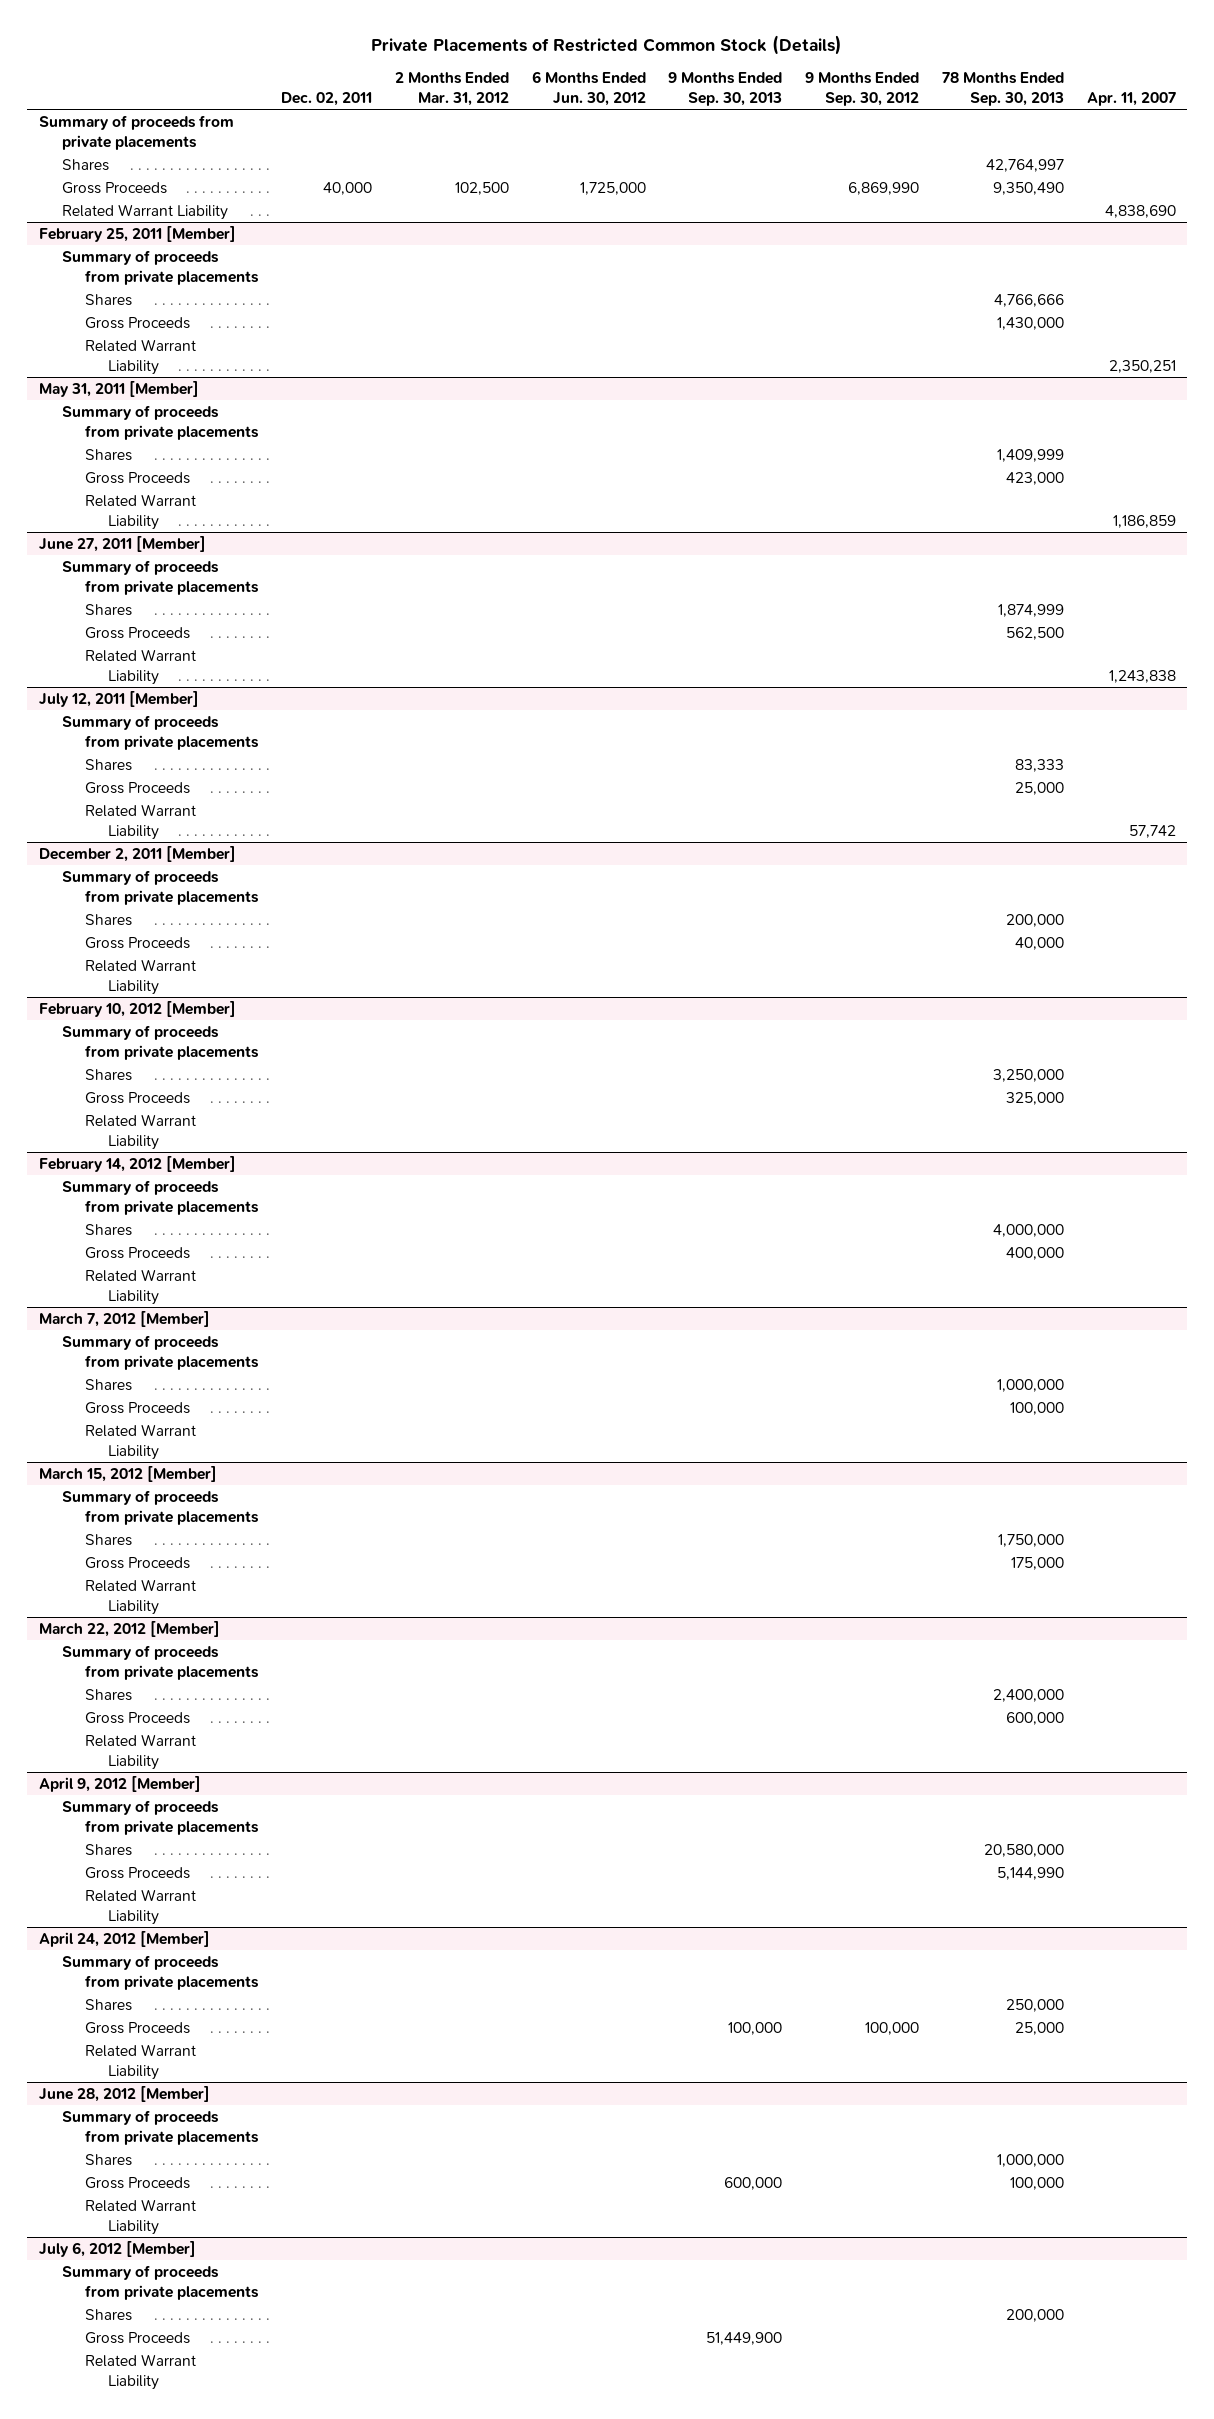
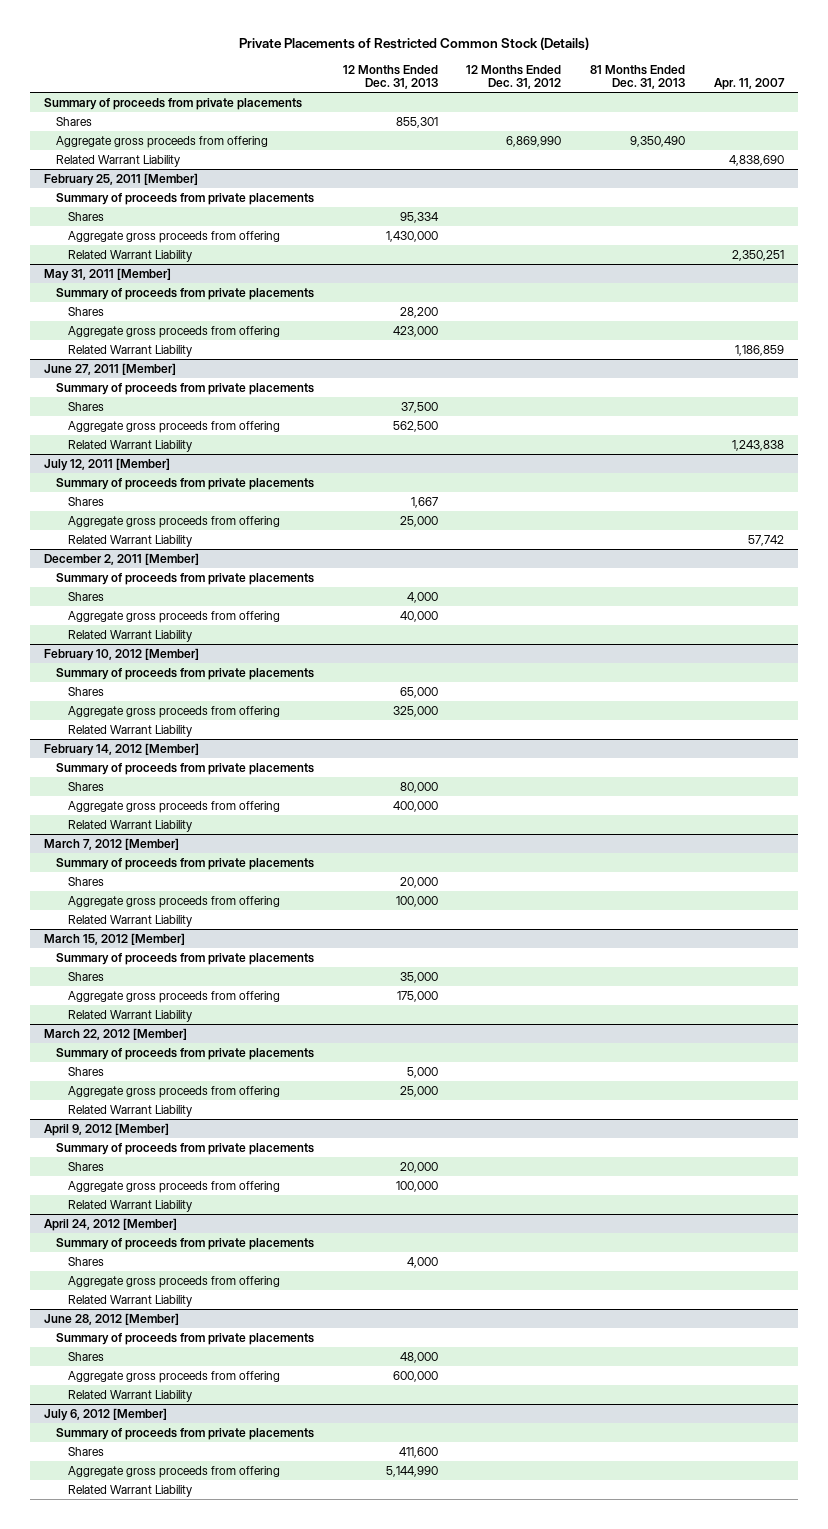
[280,91,372,106] Dec. 02, 2011 -> none
[394,72,509,106] 2 Months Ended Mar. 31, 2012 -> none
[531,71,646,106] 6 Months Ended Jun. 30, 2012 -> none
[668,72,783,106] 9 Months Ended Sep. 30, 2013 -> none
[805,72,920,106] 9 Months Ended Sep. 30, 2012 -> none
[941,72,1064,106] 78 Months Ended Sep. 30, 2013 -> none
none -> [342,64,438,90] 12 Months Ended Dec. 31, 2013
none -> [466,64,562,90] 12 Months Ended Dec. 31, 2012
none -> [589,64,685,90] 81 Months Ended Dec. 31, 2013
[61,181,167,194] Gross Proceeds -> [55,135,268,148] Aggregate gross proceeds from offering
[85,316,191,329] Gross Proceeds -> [67,230,280,243] Aggregate gross proceeds from offering
[85,471,191,484] Gross Proceeds -> [67,325,280,338] Aggregate gross proceeds from offering
[85,626,191,639] Gross Proceeds -> [67,420,280,433] Aggregate gross proceeds from offering
[85,781,191,794] Gross Proceeds -> [67,515,280,528] Aggregate gross proceeds from offering
[85,936,191,949] Gross Proceeds -> [67,610,280,623] Aggregate gross proceeds from offering
[85,1091,191,1104] Gross Proceeds -> [67,705,280,718] Aggregate gross proceeds from offering
[85,1246,191,1259] Gross Proceeds -> [67,800,280,813] Aggregate gross proceeds from offering
[85,1401,191,1414] Gross Proceeds -> [67,895,280,908] Aggregate gross proceeds from offering
[85,1556,191,1569] Gross Proceeds -> [67,990,280,1003] Aggregate gross proceeds from offering
[85,1711,191,1724] Gross Proceeds -> [67,1085,280,1098] Aggregate gross proceeds from offering
[85,1866,191,1879] Gross Proceeds -> [67,1180,280,1193] Aggregate gross proceeds from offering
[85,2021,191,2034] Gross Proceeds -> [67,1275,280,1288] Aggregate gross proceeds from offering
[85,2176,191,2189] Gross Proceeds -> [67,1370,280,1383] Aggregate gross proceeds from offering
[85,2331,191,2344] Gross Proceeds -> [67,1465,280,1478] Aggregate gross proceeds from offering

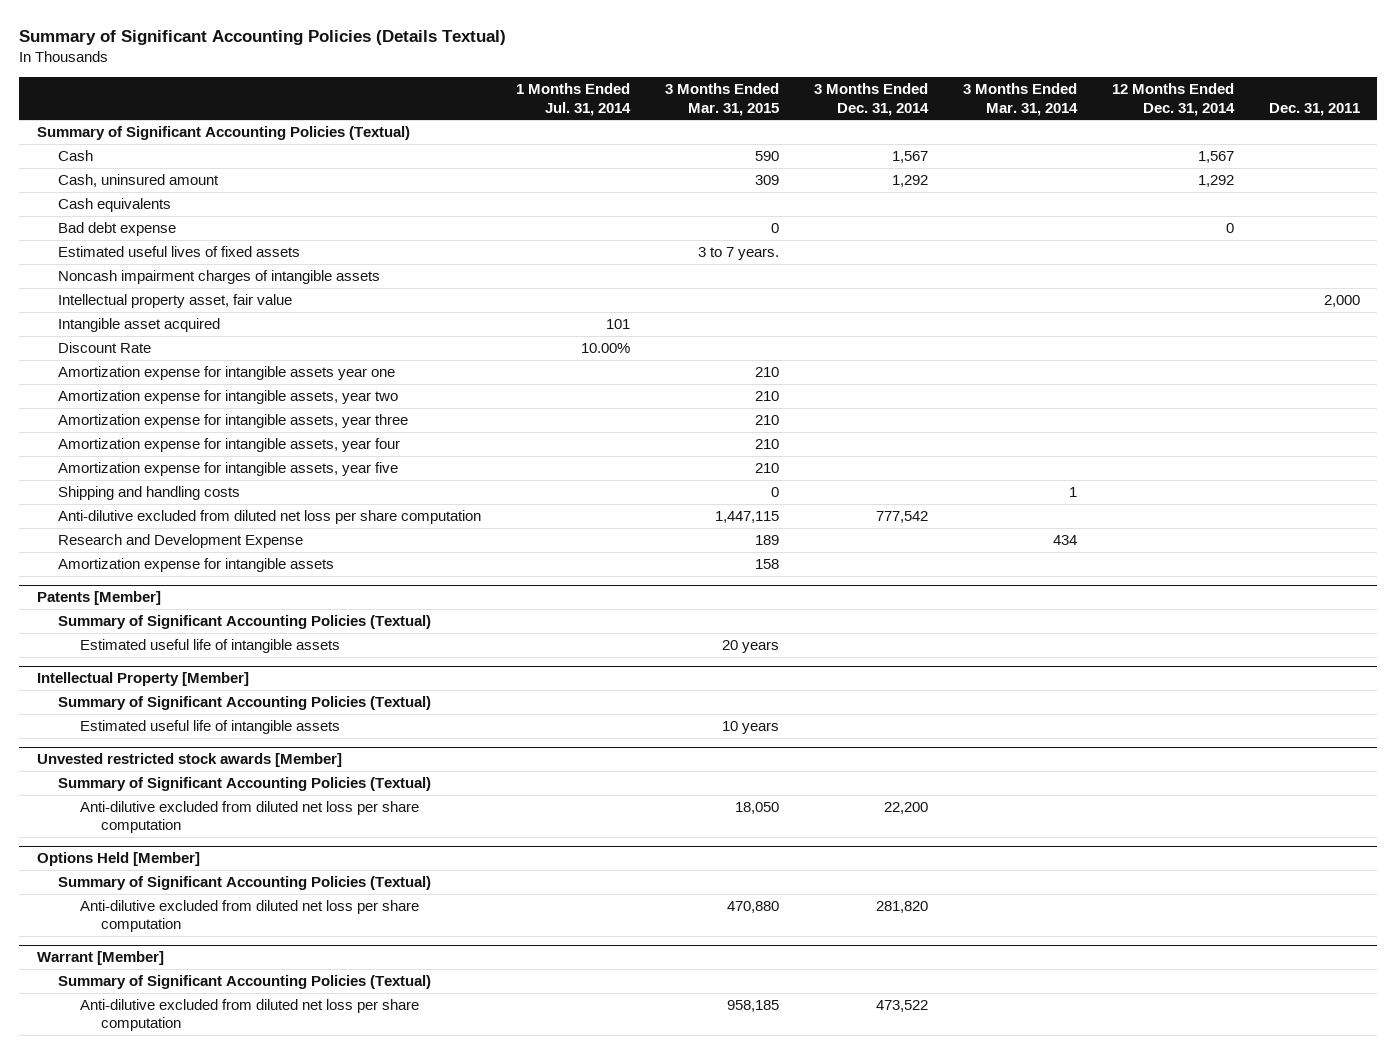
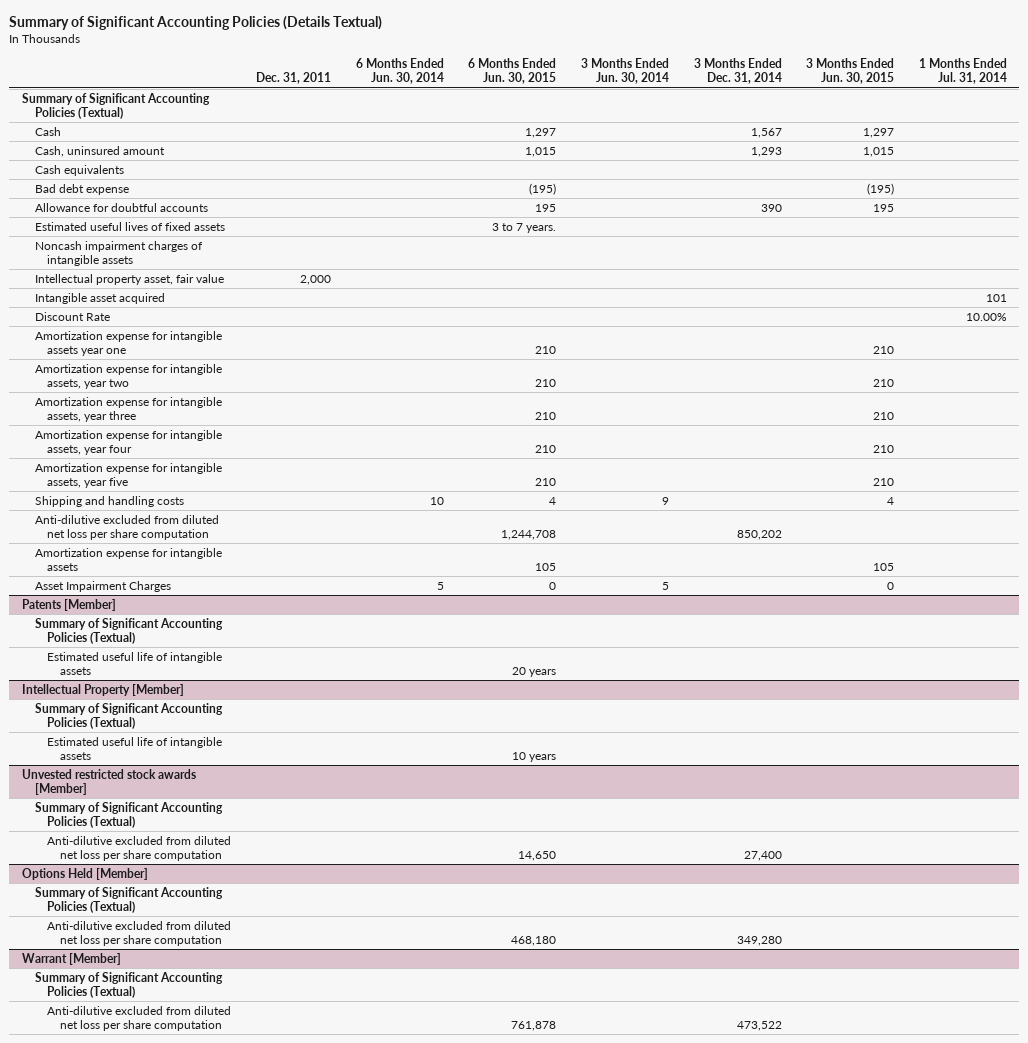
[665,83,780,116] 3 Months Ended Mar. 31, 2015 -> none
[962,83,1078,116] 3 Months Ended Mar. 31, 2014 -> none
[1111,83,1235,116] 12 Months Ended Dec. 31, 2014 -> none
none -> [355,58,444,85] 6 Months Ended Jun. 30, 2014
none -> [468,58,557,85] 6 Months Ended Jun. 30, 2015
none -> [580,58,669,85] 3 Months Ended Jun. 30, 2014
none -> [806,58,895,85] 3 Months Ended Jun. 30, 2015
[891,174,928,187] 1,292 -> [750,146,782,157] 1,293
none -> [34,202,208,212] Allowance for doubtful accounts
[58,533,304,548] Research and Development Expense -> none
[875,510,928,523] 777,542 -> [736,529,782,540] 850,202
none -> [34,580,171,592] Asset Impairment Charges
[883,801,928,814] 22,200 -> [743,850,782,861] 27,400
[875,900,928,913] 281,820 -> [736,935,782,946] 349,280

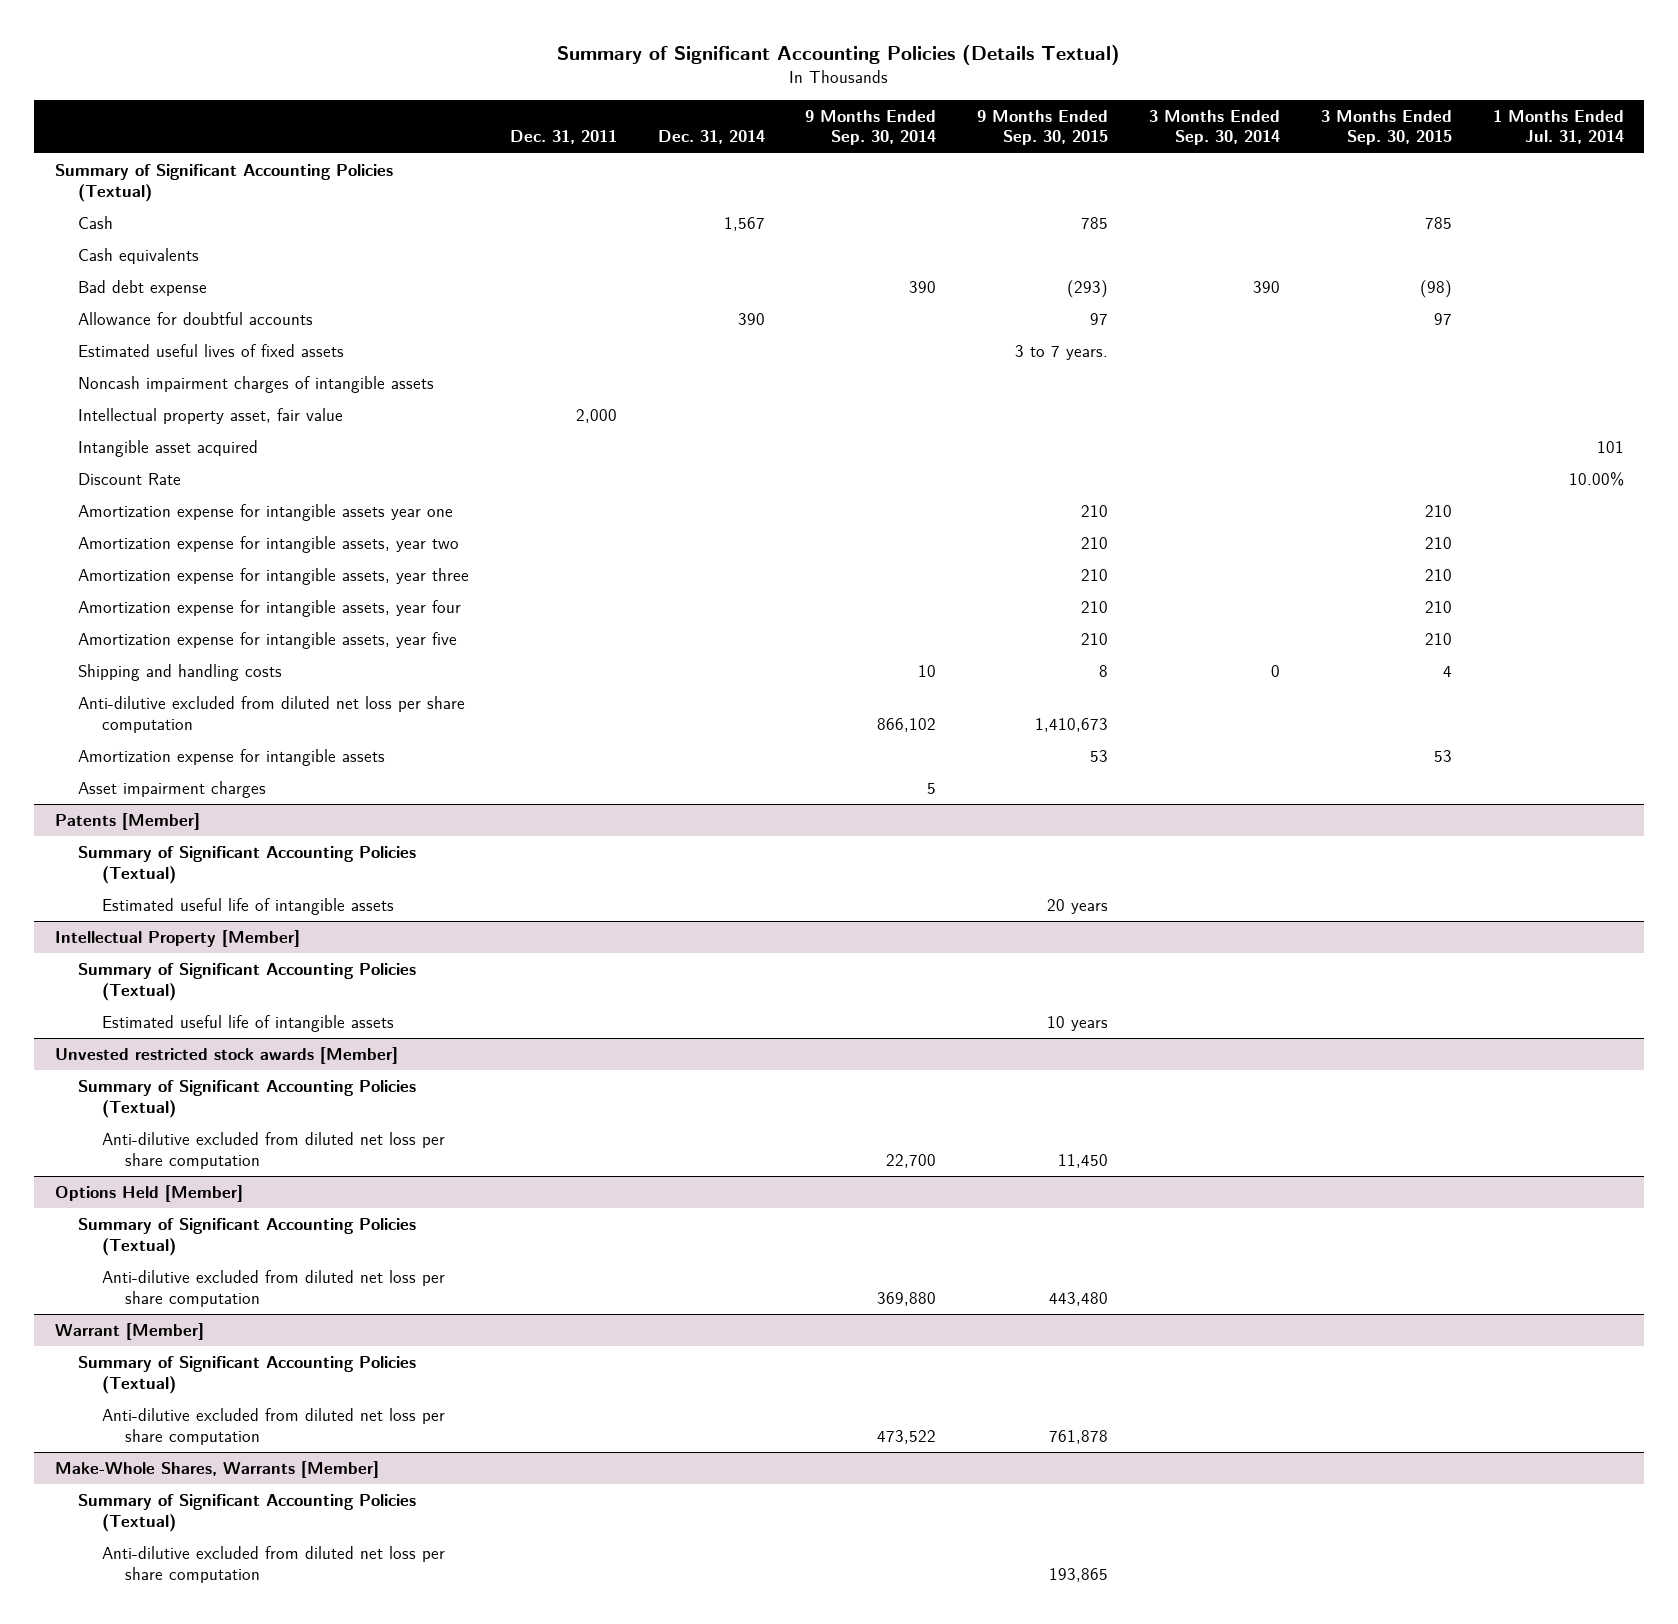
[355,58,444,85] 6 Months Ended Jun. 30, 2014 -> none
[468,58,557,85] 6 Months Ended Jun. 30, 2015 -> none
[580,58,669,85] 3 Months Ended Jun. 30, 2014 -> none
[693,58,782,85] 3 Months Ended Dec. 31, 2014 -> none
[806,58,895,85] 3 Months Ended Jun. 30, 2015 -> none
none -> [657,130,765,145] Dec. 31, 2014
none -> [805,109,937,146] 9 Months Ended Sep. 30, 2014
none -> [977,109,1109,146] 9 Months Ended Sep. 30, 2015
none -> [1149,109,1281,146] 3 Months Ended Sep. 30, 2014
none -> [1320,109,1452,146] 3 Months Ended Sep. 30, 2015
[34,145,165,157] Cash, uninsured amount -> none
[34,580,171,592] Asset Impairment Charges -> [78,781,267,799] Asset impairment charges
none -> [54,1461,379,1479] Make-Whole Shares, Warrants [Member]
none -> [78,1494,417,1532] Summary of Significant Accounting Policies (Textual)
none -> [101,1546,445,1583] Anti-dilutive excluded from diluted net loss per share computation

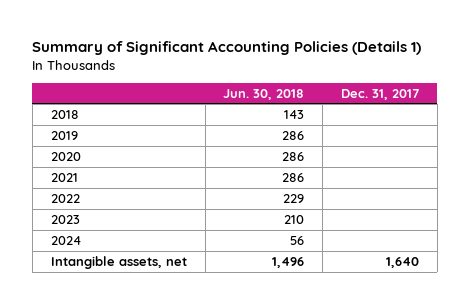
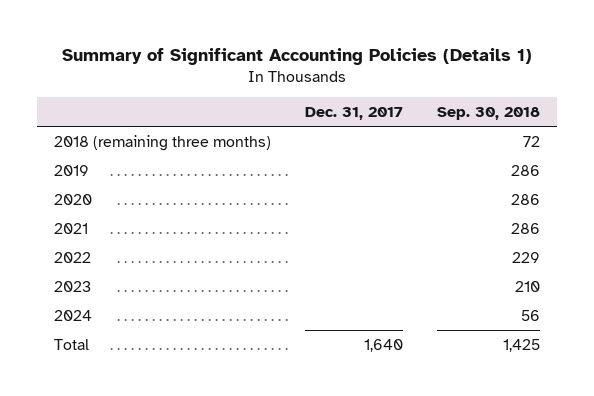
[223,88,305,100] Jun. 30, 2018 -> none
none -> [436,106,540,120] Sep. 30, 2018
[50,109,79,119] 2018 -> [54,134,272,151] 2018 (remaining three months)
[50,255,187,269] Intangible assets, net -> [54,338,90,350] Total

